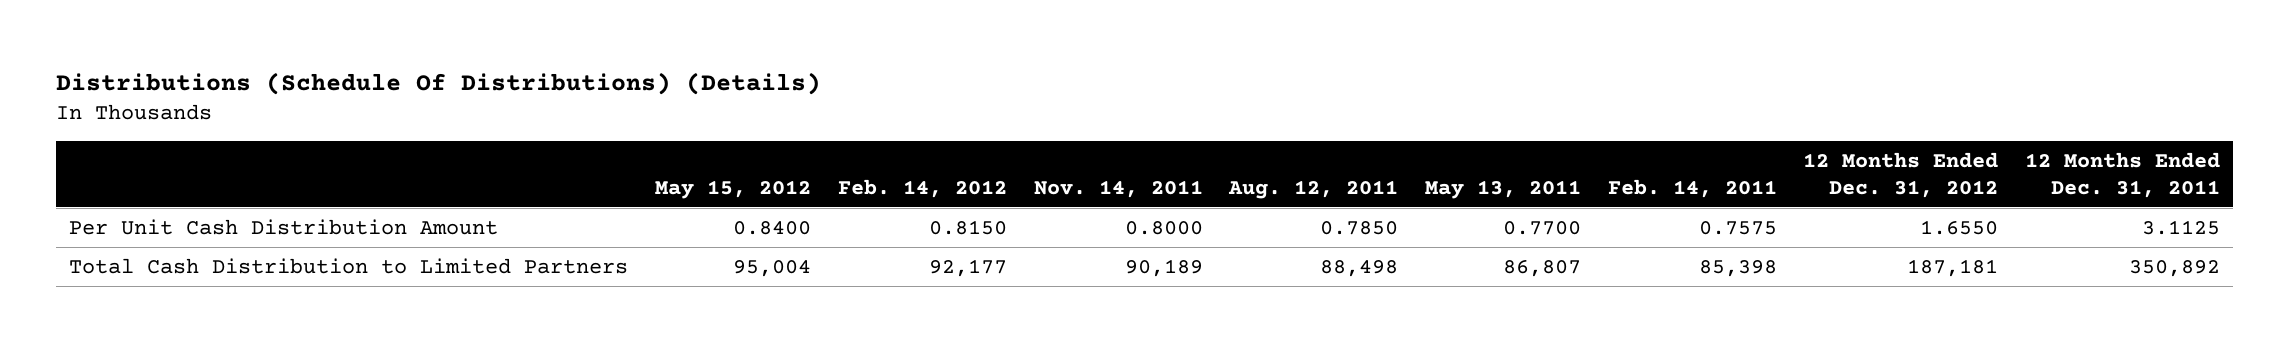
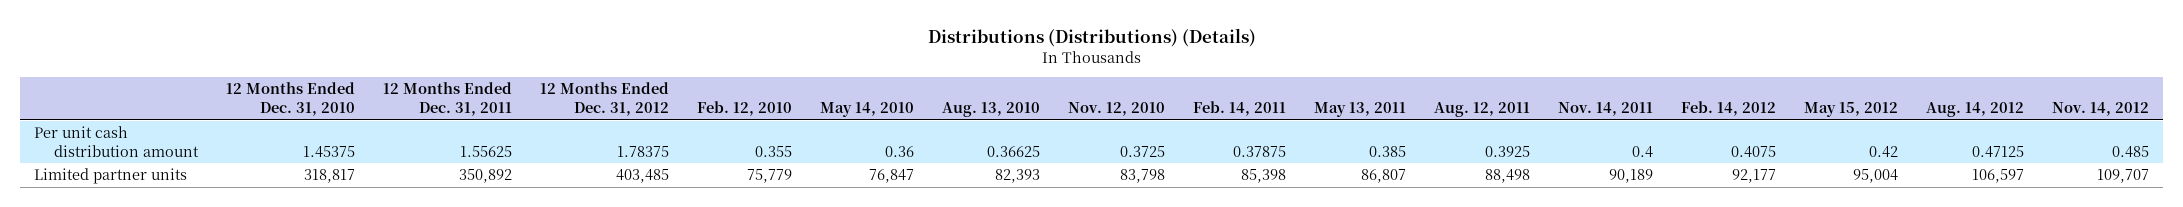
[56,71,822,95] Distributions (Schedule Of Distributions) (Details) -> [927,27,1256,47] Distributions (Distributions) (Details)
none -> [226,82,356,117] 12 Months Ended Dec. 31, 2010
none -> [697,101,793,117] Feb. 12, 2010
none -> [820,102,915,118] May 14, 2010
none -> [942,102,1041,118] Aug. 13, 2010
none -> [1068,102,1166,117] Nov. 12, 2010
none -> [1926,102,2025,118] Aug. 14, 2012
none -> [2052,102,2150,117] Nov. 14, 2012
[69,218,499,235] Per Unit Cash Distribution Amount -> [33,126,200,157] Per unit cash distribution amount
[733,220,812,235] 0.8400 -> [1869,145,1899,158] 0.42
[928,219,1007,235] 0.8150 -> [1731,145,1777,158] 0.4075
[1124,220,1203,235] 0.8000 -> [1632,145,1654,158] 0.4
[1320,220,1399,235] 0.7850 -> [1485,145,1531,157] 0.3925
[1502,220,1581,235] 0.7700 -> [1369,145,1407,157] 0.385
[1698,220,1777,235] 0.7575 -> [1233,145,1287,157] 0.37875
[1920,219,1999,235] 1.6550 -> [617,145,670,157] 1.78375
[2142,219,2221,235] 3.1125 -> [460,145,513,157] 1.55625
[69,257,629,274] Total Cash Distribution to Limited Partners -> [33,168,187,185] Limited partner units
[1907,258,1999,277] 187,181 -> [616,169,670,184] 403,485

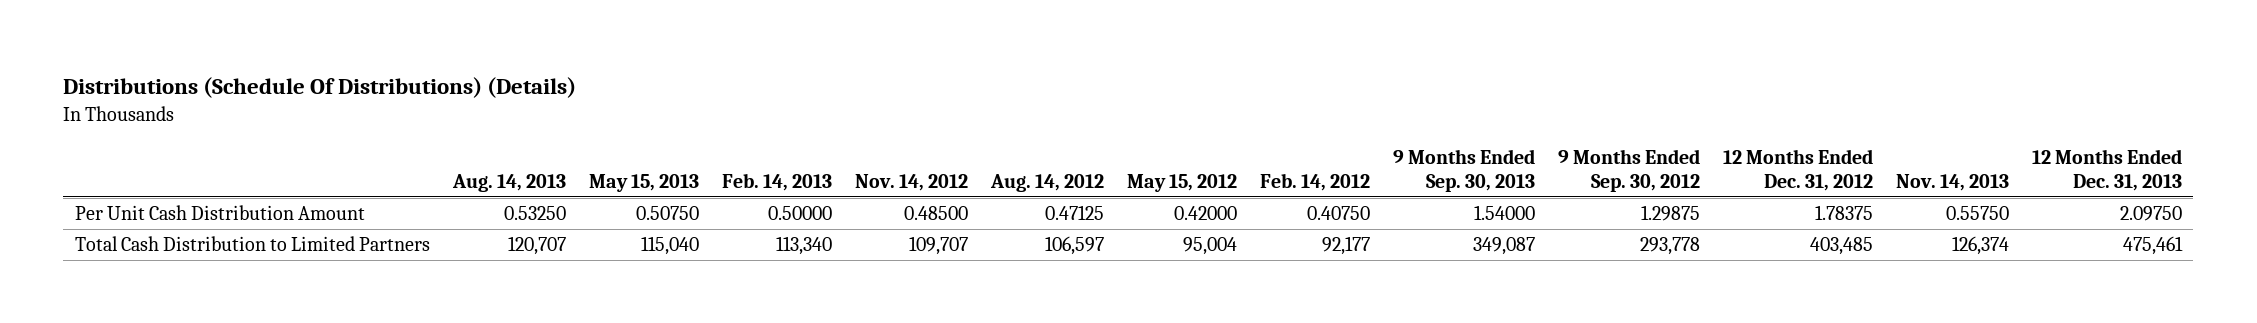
[927,27,1256,47] Distributions (Distributions) (Details) -> [63,77,577,99] Distributions (Schedule Of Distributions) (Details)
[226,82,356,117] 12 Months Ended Dec. 31, 2010 -> none
[383,82,513,117] 12 Months Ended Dec. 31, 2011 -> none
[697,101,793,117] Feb. 12, 2010 -> none
[820,102,915,118] May 14, 2010 -> none
[942,102,1041,118] Aug. 13, 2010 -> none
[1068,102,1166,117] Nov. 12, 2010 -> none
[1193,101,1287,117] Feb. 14, 2011 -> none
[1314,102,1407,118] May 13, 2011 -> none
[1434,102,1531,118] Aug. 12, 2011 -> none
[1558,102,1654,117] Nov. 14, 2011 -> none
none -> [451,173,566,192] Aug. 14, 2013
none -> [588,173,699,192] May 15, 2013
none -> [721,172,832,191] Feb. 14, 2013
none -> [1392,148,1535,192] 9 Months Ended Sep. 30, 2013
none -> [1557,148,1700,192] 9 Months Ended Sep. 30, 2012
none -> [1895,173,2009,191] Nov. 14, 2013
none -> [2031,148,2182,191] 12 Months Ended Dec. 31, 2013
[33,126,200,157] Per unit cash distribution amount -> [74,205,365,221] Per Unit Cash Distribution Amount
[1731,145,1777,158] 0.4075 -> [1306,206,1370,221] 0.40750
[1869,145,1899,158] 0.42 -> [1173,206,1237,221] 0.42000
[2112,145,2150,158] 0.485 -> [903,206,968,221] 0.48500
[33,168,187,185] Limited partner units -> [74,236,430,252] Total Cash Distribution to Limited Partners

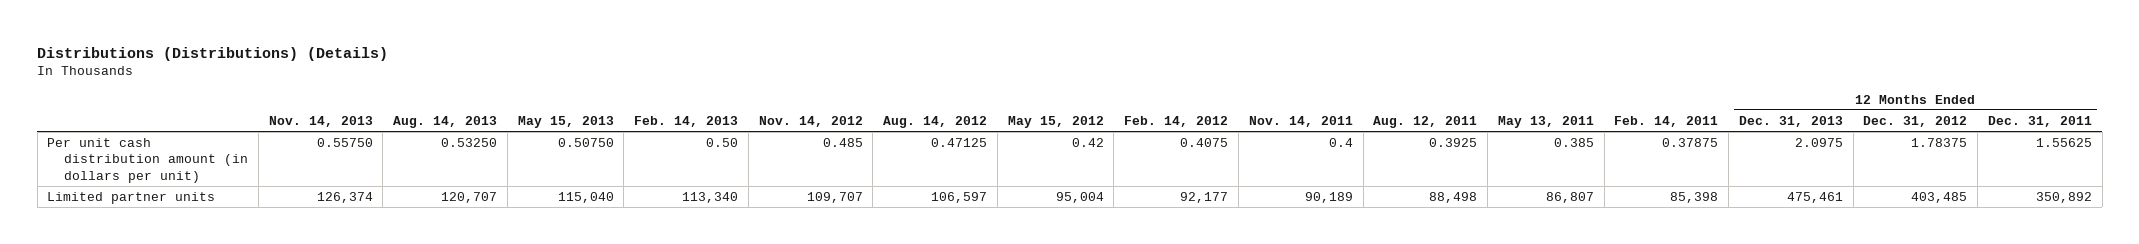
[63,77,577,99] Distributions (Schedule Of Distributions) (Details) -> [37,46,389,61] Distributions (Distributions) (Details)
[1392,148,1535,192] 9 Months Ended Sep. 30, 2013 -> none
[1557,148,1700,192] 9 Months Ended Sep. 30, 2012 -> none
none -> [1248,115,1353,127] Nov. 14, 2011
none -> [1373,115,1478,128] Aug. 12, 2011
none -> [1497,115,1594,128] May 13, 2011
none -> [1614,115,1719,127] Feb. 14, 2011
none -> [1987,115,2092,127] Dec. 31, 2011
[74,205,365,221] Per Unit Cash Distribution Amount -> [47,138,249,183] Per unit cash distribution amount (in dollars per unit)
[767,206,832,221] 0.50000 -> [706,138,739,148] 0.50
[903,206,968,221] 0.48500 -> [822,138,863,148] 0.485
[1173,206,1237,221] 0.42000 -> [1071,138,1104,148] 0.42
[1306,206,1370,221] 0.40750 -> [1180,138,1229,148] 0.4075
[2119,206,2182,222] 2.09750 -> [1794,138,1843,148] 2.0975
[74,236,430,252] Total Cash Distribution to Limited Partners -> [47,192,216,205] Limited partner units

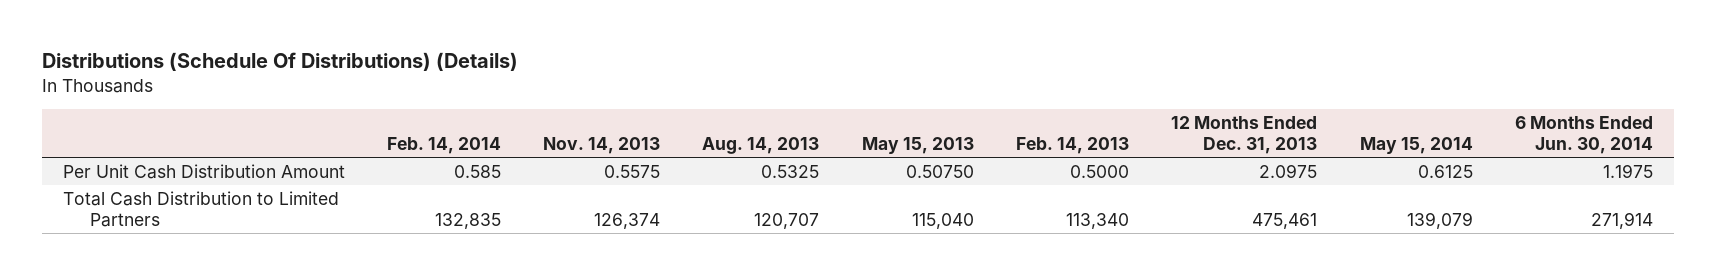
[37,46,389,61] Distributions (Distributions) (Details) -> [41,52,518,72] Distributions (Schedule Of Distributions) (Details)
[758,115,863,127] Nov. 14, 2012 -> none
[883,115,988,128] Aug. 14, 2012 -> none
[1007,115,1104,128] May 15, 2012 -> none
[1124,115,1229,127] Feb. 14, 2012 -> none
[1248,115,1353,127] Nov. 14, 2011 -> none
[1373,115,1478,128] Aug. 12, 2011 -> none
[1497,115,1594,128] May 13, 2011 -> none
[1614,115,1719,127] Feb. 14, 2011 -> none
[1863,115,1968,127] Dec. 31, 2012 -> none
[1987,115,2092,127] Dec. 31, 2011 -> none
none -> [386,136,501,154] Feb. 14, 2014
none -> [1359,136,1473,154] May 15, 2014
none -> [1514,116,1653,154] 6 Months Ended Jun. 30, 2014
[47,138,249,183] Per unit cash distribution amount (in dollars per unit) -> [62,164,345,180] Per Unit Cash Distribution Amount
[316,138,373,148] 0.55750 -> [604,165,661,179] 0.5575
[441,138,498,148] 0.53250 -> [761,165,820,179] 0.5325
[706,138,739,148] 0.50 -> [1070,165,1130,179] 0.5000
[47,192,216,205] Limited partner units -> [62,191,339,227] Total Cash Distribution to Limited Partners

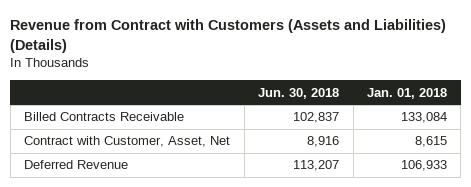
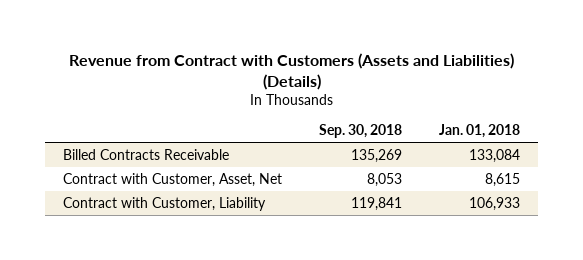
[258,87,340,99] Jun. 30, 2018 -> none
none -> [319,124,403,139] Sep. 30, 2018
[24,160,129,170] Deferred Revenue -> [63,196,267,211] Contract with Customer, Liability

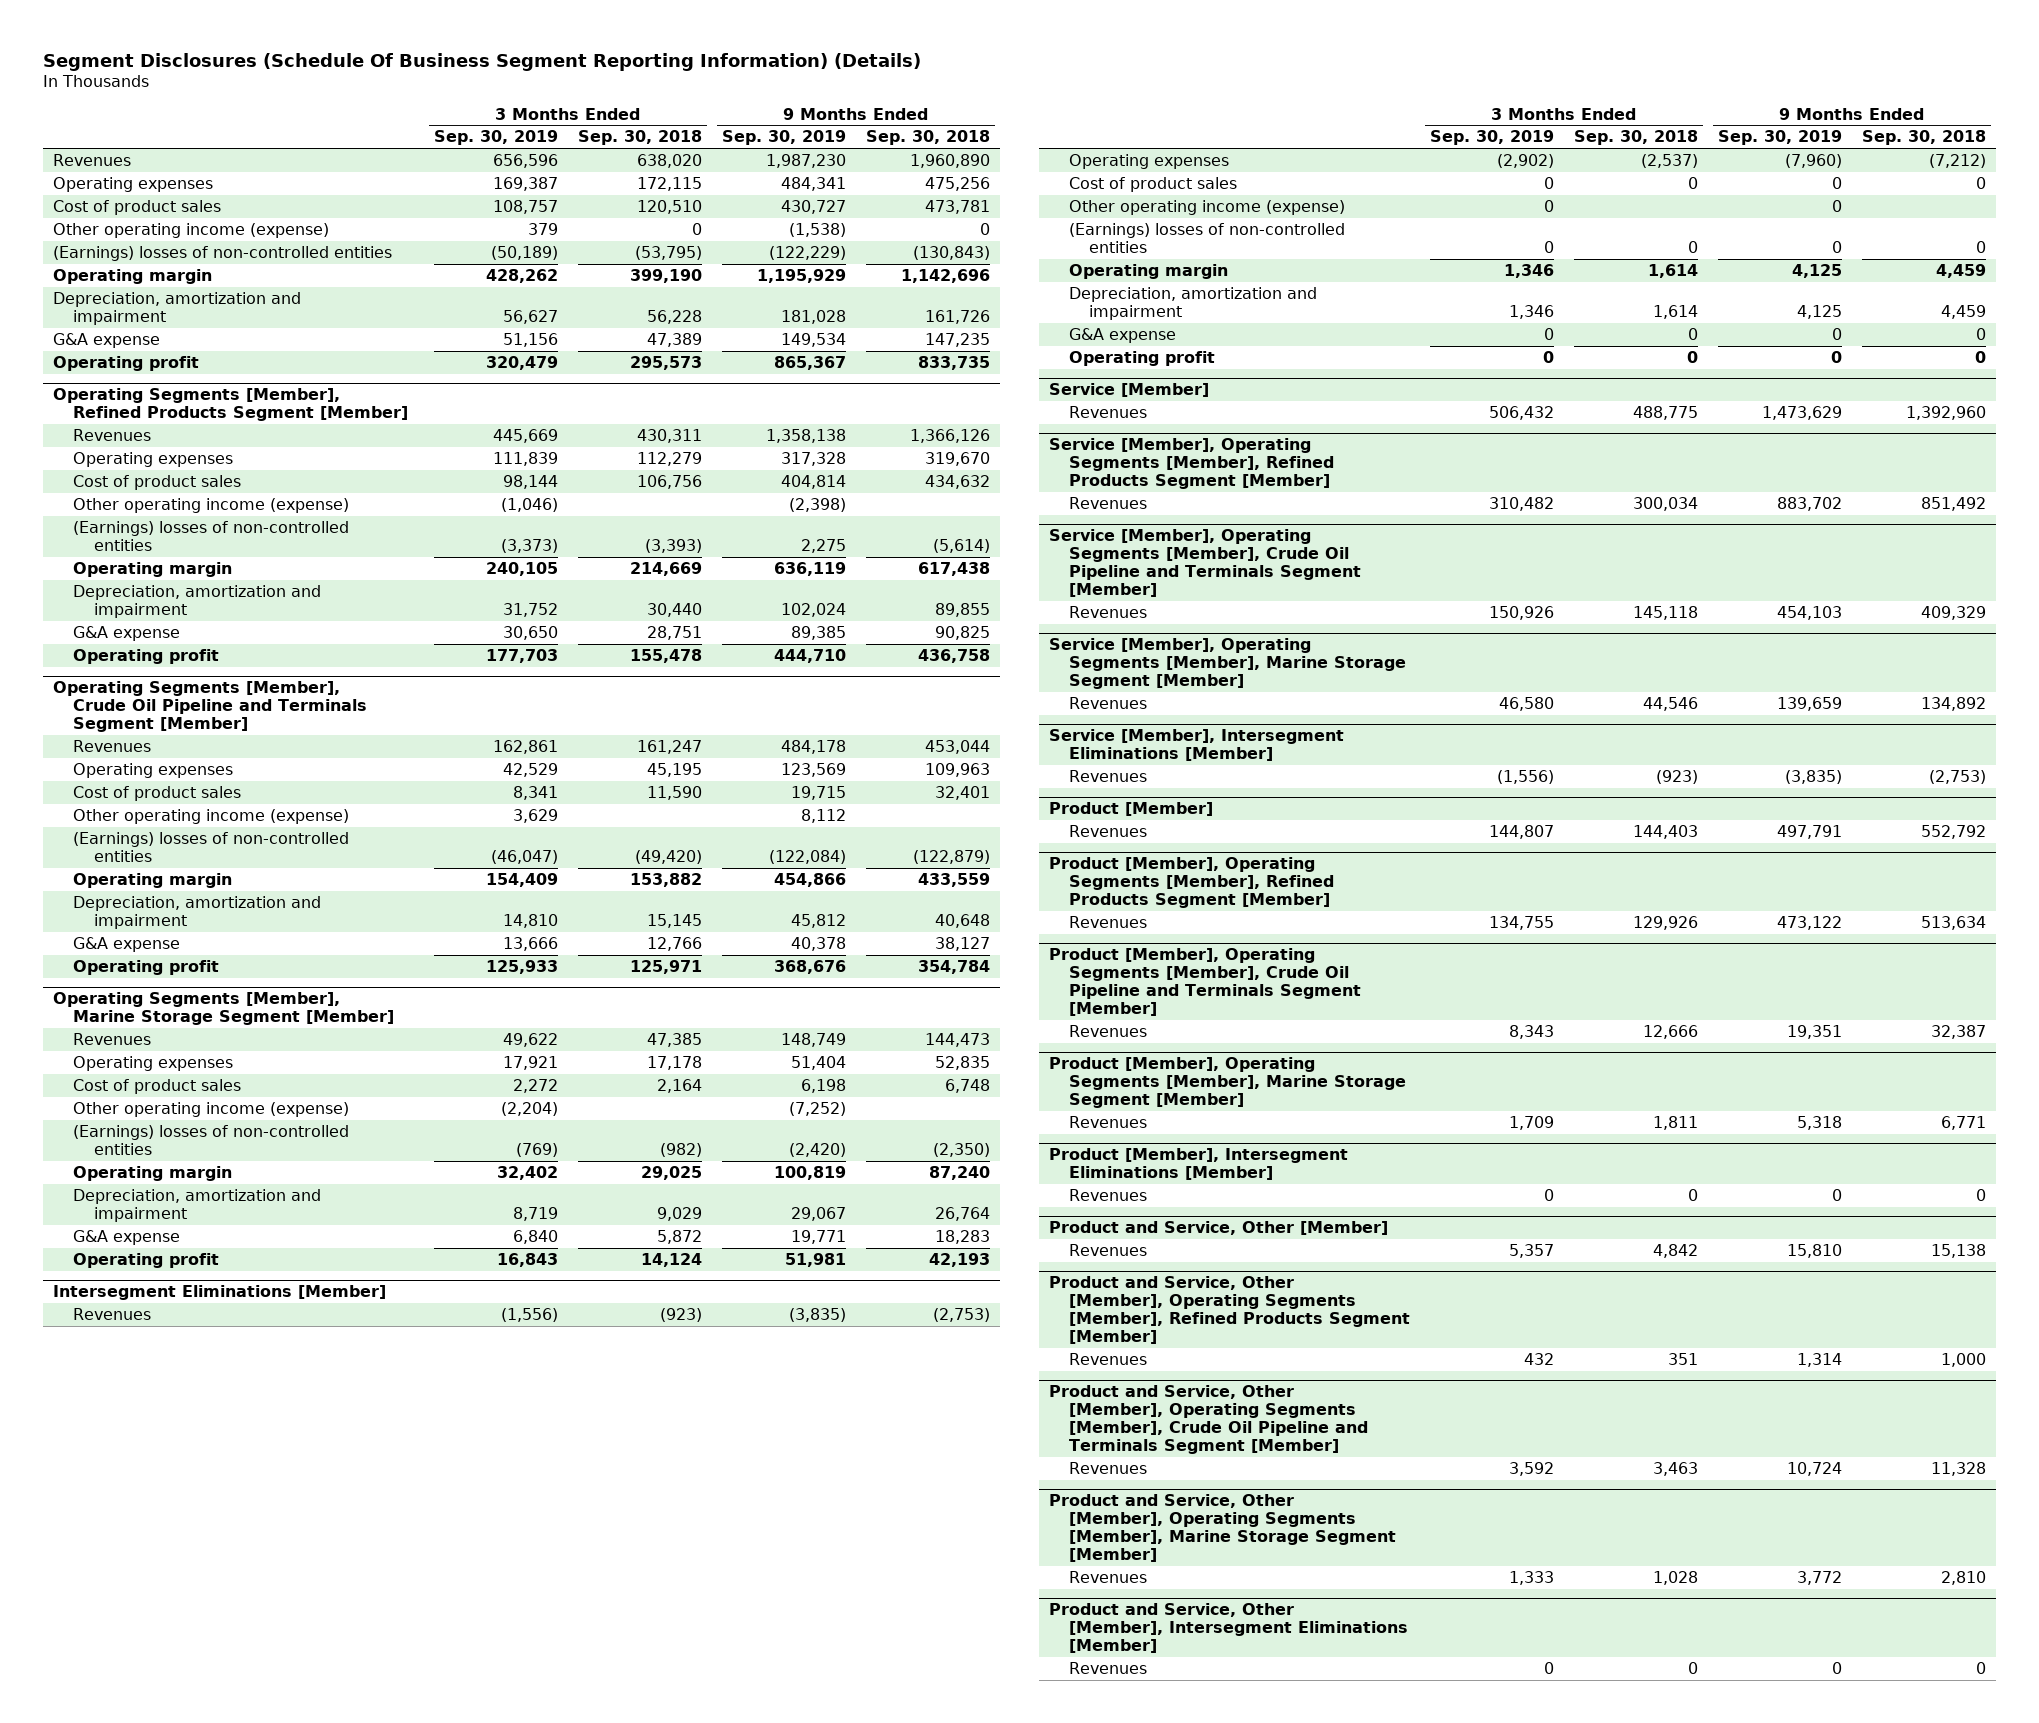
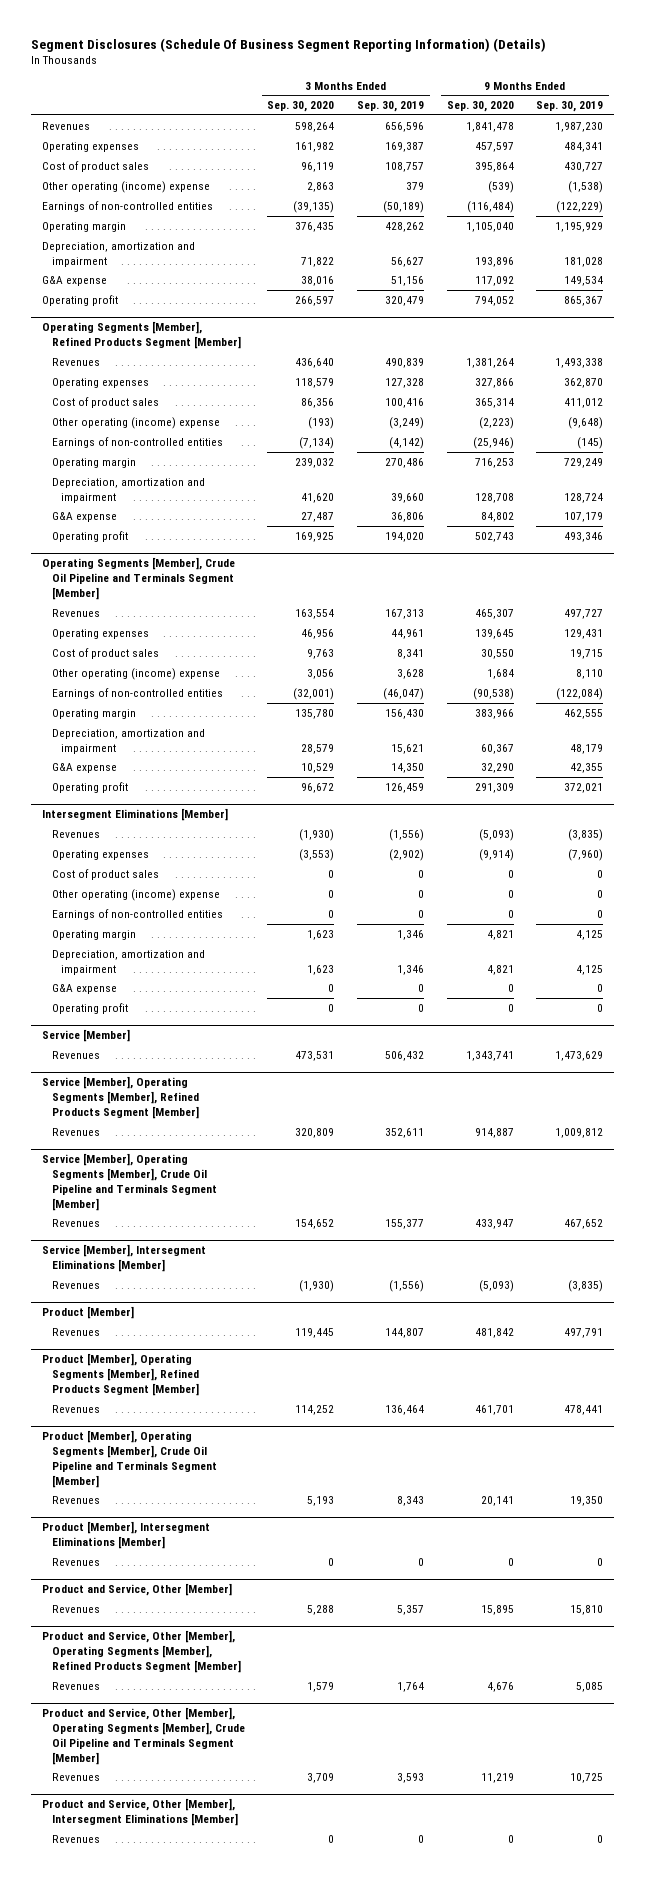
[578,130,703,146] Sep. 30, 2018 -> none
[866,130,991,146] Sep. 30, 2018 -> none
none -> [267,101,335,113] Sep. 30, 2020
none -> [446,101,514,113] Sep. 30, 2020
[52,222,329,238] Other operating income (expense) -> [41,180,210,193] Other operating (income) expense
[52,245,392,261] (Earnings) losses of non-controlled entities -> [41,200,213,212] Earnings of non-controlled entities
[493,428,559,443] 445,669 -> [384,357,424,368] 490,839
[766,428,847,443] 1,358,138 -> [555,357,604,368] 1,493,338
[493,451,559,466] 111,839 -> [384,377,424,388] 127,328
[781,451,847,466] 317,328 -> [564,377,604,388] 362,870
[503,474,559,489] 98,144 -> [384,397,424,408] 100,416
[781,474,847,489] 404,814 -> [564,397,604,408] 411,012
[73,497,350,513] Other operating income (expense) -> [51,416,220,429] Other operating (income) expense
[501,497,559,512] (1,046) -> [388,416,424,429] (3,249)
[789,497,847,512] (2,398) -> [568,416,604,429] (9,648)
[73,520,350,552] (Earnings) losses of non-controlled entities -> [51,436,223,448] Earnings of non-controlled entities
[501,539,559,554] (3,373) -> [388,436,424,449] (4,142)
[801,539,847,554] 2,275 -> [577,436,604,449] (145)
[486,561,559,576] 240,105 -> [384,457,424,468] 270,486
[774,561,847,576] 636,119 -> [564,457,604,468] 729,249
[503,603,559,618] 31,752 -> [390,492,424,503] 39,660
[781,603,847,618] 102,024 -> [564,492,604,503] 128,724
[503,625,559,640] 30,650 -> [390,511,424,522] 36,806
[791,625,847,640] 89,385 -> [564,511,604,522] 107,179
[486,648,559,663] 177,703 -> [384,531,424,542] 194,020
[774,648,847,663] 444,710 -> [564,531,604,542] 493,346
[493,739,559,754] 162,861 -> [384,608,424,619] 167,313
[781,739,847,754] 484,178 -> [564,608,604,619] 497,727
[503,762,559,777] 42,529 -> [390,628,424,639] 44,961
[781,762,847,777] 123,569 -> [564,628,604,639] 129,431
[52,991,395,1026] Operating Segments [Member], Marine Storage Segment [Member] -> none
[73,1032,152,1045] Revenues -> none
[73,1055,234,1071] Operating expenses -> none
[73,1078,242,1094] Cost of product sales -> none
[73,1101,350,1117] Other operating income (expense) -> none
[73,1124,350,1156] (Earnings) losses of non-controlled entities -> none
[73,1165,233,1181] Operating margin -> none
[73,1188,322,1223] Depreciation, amortization and impairment -> none
[73,1229,181,1245] G&A expense -> none
[73,1252,220,1268] Operating profit -> none
[73,808,350,824] Other operating income (expense) -> [51,667,220,680] Other operating (income) expense
[513,808,559,823] 3,629 -> [396,668,424,679] 3,628
[801,808,847,823] 8,112 -> [576,668,604,679] 8,110
[73,831,350,863] (Earnings) losses of non-controlled entities -> [51,687,223,699] Earnings of non-controlled entities
[486,872,559,887] 154,409 -> [384,708,424,719] 156,430
[774,872,847,887] 454,866 -> [564,708,604,719] 462,555
[503,914,559,929] 14,810 -> [390,743,424,754] 15,621
[791,914,847,929] 45,812 -> [570,743,604,754] 48,179
[503,936,559,951] 13,666 -> [390,762,424,773] 14,350
[791,936,847,951] 40,378 -> [570,762,604,773] 42,355
[486,959,559,974] 125,933 -> [384,782,424,793] 126,459
[774,959,847,974] 368,676 -> [564,782,604,793] 372,021
[1068,199,1345,215] Other operating income (expense) -> [51,888,220,901] Other operating (income) expense
[1068,222,1345,254] (Earnings) losses of non-controlled entities -> [51,908,223,920] Earnings of non-controlled entities
[1488,496,1554,511] 310,482 -> [384,1127,424,1138] 352,611
[1776,496,1842,511] 883,702 -> [555,1127,604,1138] 1,009,812
[1048,637,1406,690] Service [Member], Operating Segments [Member], Marine Storage Segment [Member] -> none
[1068,696,1147,709] Revenues -> none
[1488,605,1554,620] 150,926 -> [384,1218,424,1229] 155,377
[1776,605,1842,620] 454,103 -> [564,1218,604,1229] 467,652
[1488,915,1554,930] 134,755 -> [384,1404,424,1415] 136,464
[1776,915,1842,930] 473,122 -> [564,1404,604,1415] 478,441
[1048,1056,1406,1109] Product [Member], Operating Segments [Member], Marine Storage Segment [Member] -> none
[1068,1115,1147,1128] Revenues -> none
[1786,1024,1842,1039] 19,351 -> [570,1495,604,1506] 19,350
[1523,1352,1554,1365] 432 -> [396,1681,424,1692] 1,764
[1796,1352,1842,1367] 1,314 -> [576,1681,604,1692] 5,085
[1048,1493,1396,1563] Product and Service, Other [Member], Operating Segments [Member], Marine Storage Segment [Member] -> none
[1068,1570,1147,1583] Revenues -> none
[1508,1461,1554,1476] 3,592 -> [396,1772,424,1783] 3,593
[1786,1461,1842,1476] 10,724 -> [570,1772,604,1783] 10,725

